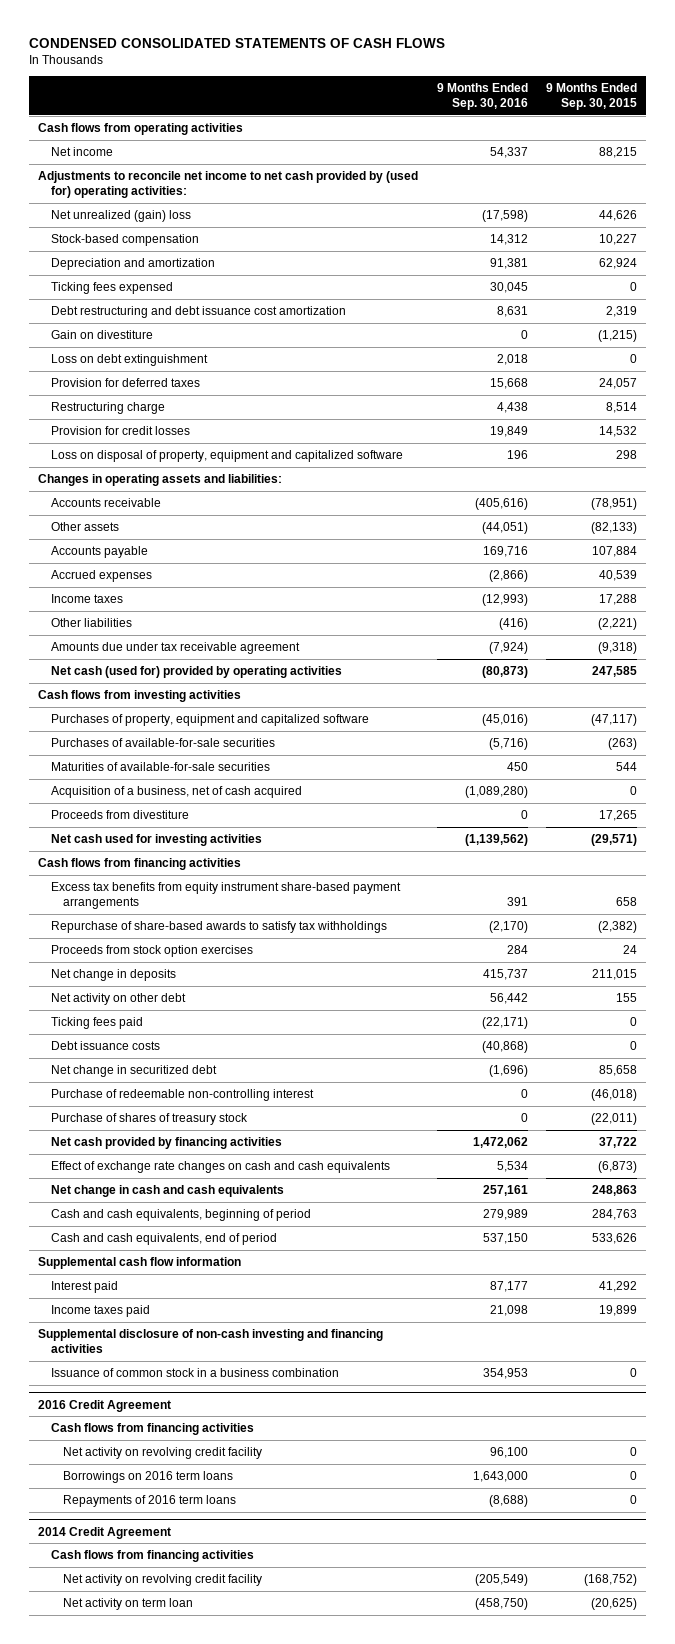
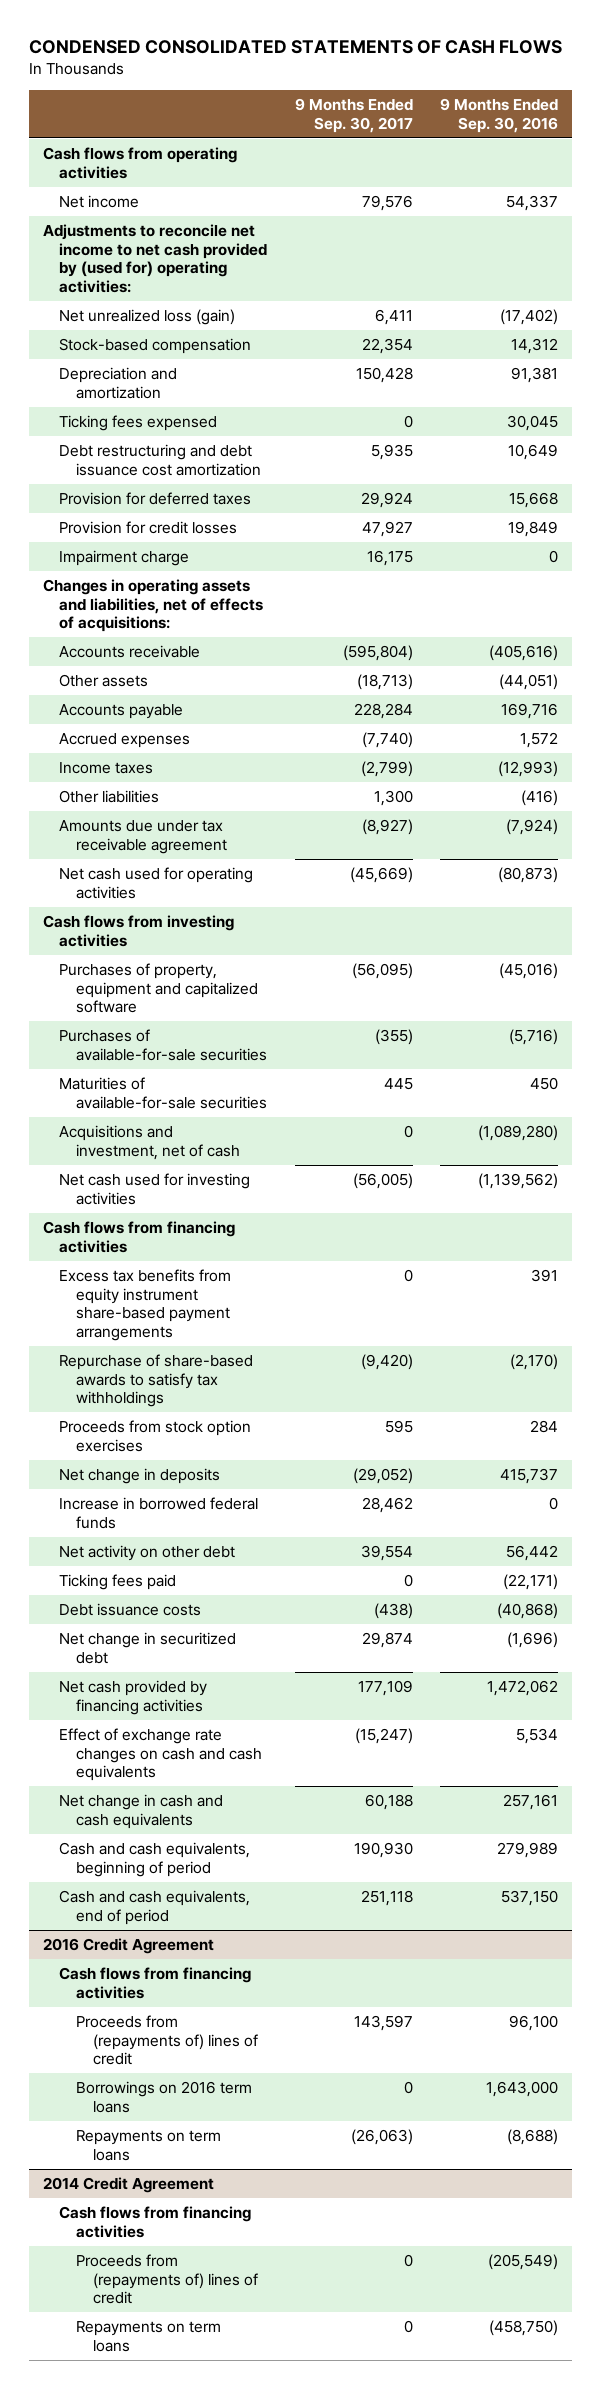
[545,82,637,111] 9 Months Ended Sep. 30, 2015 -> none
none -> [294,98,413,133] 9 Months Ended Sep. 30, 2017
[50,209,191,222] Net unrealized (gain) loss -> [59,309,236,326] Net unrealized loss (gain)
[481,209,528,222] (17,598) -> [499,309,558,326] (17,402)
[50,329,153,339] Gain on divestiture -> none
[50,353,208,366] Loss on debt extinguishment -> none
[496,305,528,317] 8,631 -> [507,444,558,461] 10,649
[50,401,165,414] Restructuring charge -> none
[50,449,403,462] Loss on disposal of property, equipment and capitalized software -> none
none -> [59,550,190,567] Impairment charge
[38,473,283,486] Changes in operating assets and liabilities: -> [42,579,264,633] Changes in operating assets and liabilities, net of effects of acquisitions:
[488,569,528,582] (2,866) -> [519,732,558,749] 1,572
[50,665,342,678] Net cash (used for) provided by operating activities -> [59,867,254,899] Net cash used for operating activities
[50,809,189,819] Proceeds from divestiture -> none
[50,785,302,798] Acquisition of a business, net of cash acquired -> [59,1125,241,1160] Acquisitions and investment, net of cash
none -> [59,1497,259,1529] Increase in borrowed federal funds
[50,1088,314,1101] Purchase of redeemable non-controlling interest -> none
[50,1112,248,1125] Purchase of shares of treasury stock -> none
[38,1256,242,1269] Supplemental cash flow information -> none
[50,1280,118,1293] Interest paid -> none
[50,1304,150,1317] Income taxes paid -> none
[38,1328,384,1354] Supplemental disclosure of non-cash investing and financing activities -> none
[50,1367,339,1377] Issuance of common stock in a business combination -> none
[63,1446,263,1459] Net activity on revolving credit facility -> [76,2015,258,2066] Proceeds from (repayments of) lines of credit
[63,1494,237,1507] Repayments of 2016 term loans -> [76,2130,222,2161] Repayments on term loans
[63,1573,263,1586] Net activity on revolving credit facility -> [76,2254,258,2305] Proceeds from (repayments of) lines of credit
[63,1597,194,1610] Net activity on term loan -> [76,2321,222,2352] Repayments on term loans

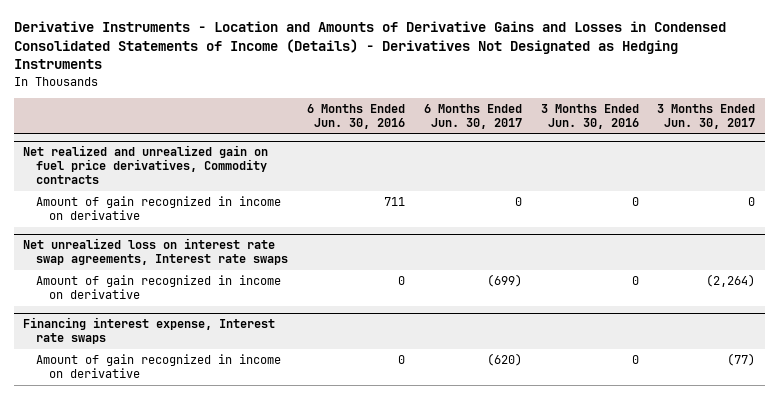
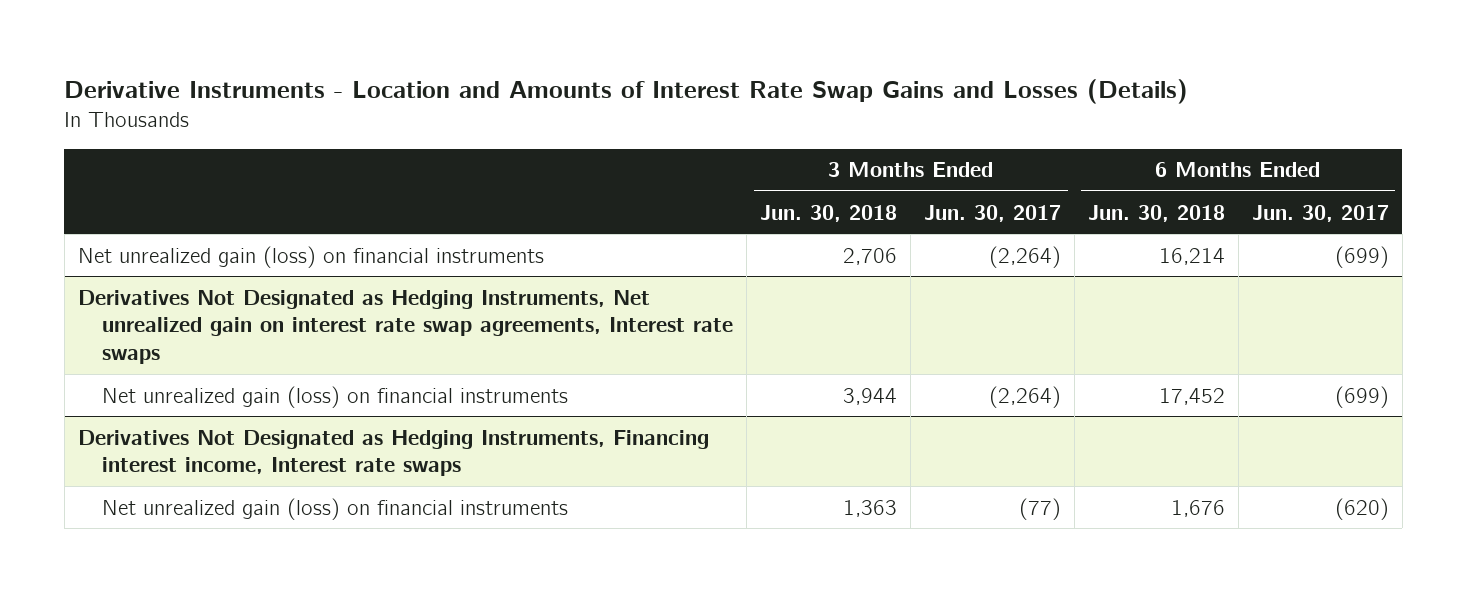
[13,21,726,70] Derivative Instruments - Location and Amounts of Derivative Gains and Losses in Condensed Consolidated Statements of Income (Details) - Derivatives Not Designated as Hedging Instruments -> [64,78,1189,104] Derivative Instruments - Location and Amounts of Interest Rate Swap Gains and Losses (Details)
[306,103,405,129] 6 Months Ended Jun. 30, 2016 -> none
[540,103,639,129] 3 Months Ended Jun. 30, 2016 -> none
none -> [760,204,898,222] Jun. 30, 2018
none -> [1087,204,1225,222] Jun. 30, 2018
[22,145,268,185] Net realized and unrealized gain on fuel price derivatives, Commodity contracts -> none
[36,196,282,221] Amount of gain recognized in income on derivative -> none
[22,238,289,266] Net unrealized loss on interest rate swap agreements, Interest rate swaps -> none
[22,317,275,345] Financing interest expense, Interest rate swaps -> none
none -> [77,245,544,268] Net unrealized gain (loss) on financial instruments
none -> [77,289,734,364] Derivatives Not Designated as Hedging Instruments, Net unrealized gain on interest rate swap agreements, Interest rate swaps
[36,275,282,300] Amount of gain recognized in income on derivative -> [102,385,569,408] Net unrealized gain (loss) on financial instruments
none -> [77,429,709,477] Derivatives Not Designated as Hedging Instruments, Financing interest income, Interest rate swaps
[36,354,282,379] Amount of gain recognized in income on derivative -> [102,497,569,520] Net unrealized gain (loss) on financial instruments

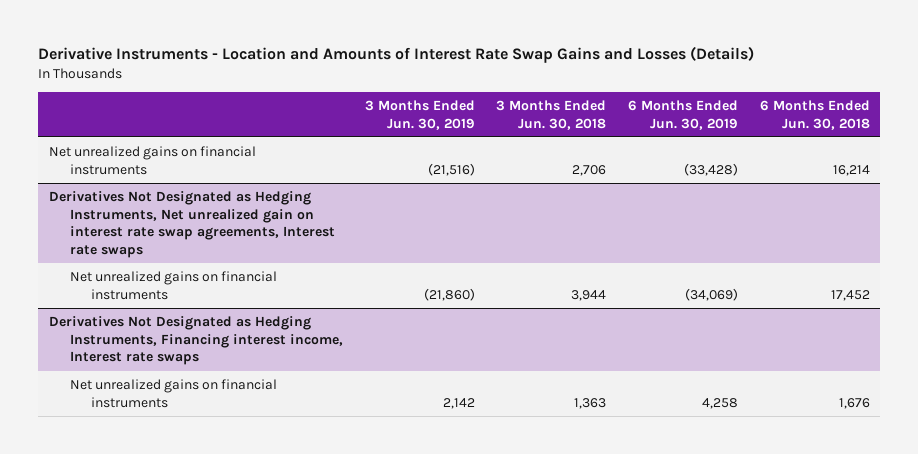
[924,204,1062,222] Jun. 30, 2017 -> none
[1251,204,1389,222] Jun. 30, 2017 -> none
none -> [364,99,475,130] 3 Months Ended Jun. 30, 2019
none -> [627,99,738,130] 6 Months Ended Jun. 30, 2019
[77,245,544,268] Net unrealized gain (loss) on financial instruments -> [48,146,256,175] Net unrealized gains on financial instruments
[102,385,569,408] Net unrealized gain (loss) on financial instruments -> [70,271,278,300] Net unrealized gains on financial instruments
[102,497,569,520] Net unrealized gain (loss) on financial instruments -> [70,379,278,408] Net unrealized gains on financial instruments

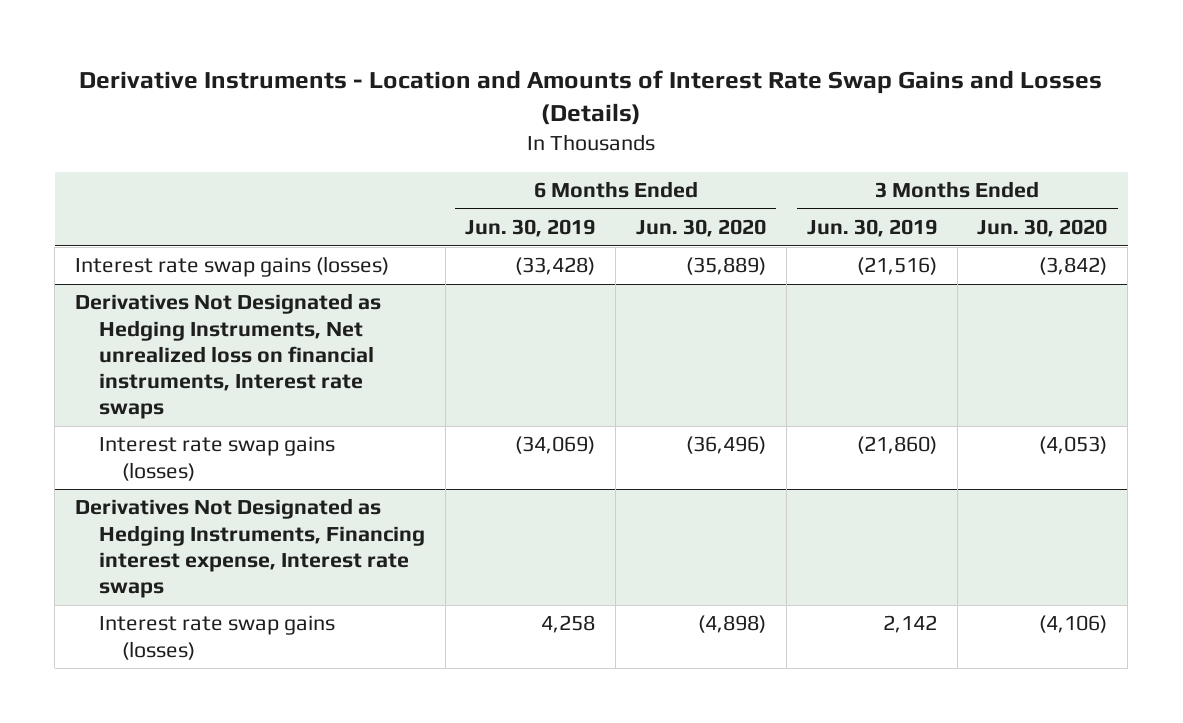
[496,99,607,130] 3 Months Ended Jun. 30, 2018 -> none
[759,99,870,130] 6 Months Ended Jun. 30, 2018 -> none
none -> [636,219,767,238] Jun. 30, 2020
none -> [977,219,1108,238] Jun. 30, 2020
[48,146,256,175] Net unrealized gains on financial instruments -> [75,256,390,278] Interest rate swap gains (losses)
[48,191,336,259] Derivatives Not Designated as Hedging Instruments, Net unrealized gain on interest rate swap agreements, Interest rate swaps -> [75,293,382,420] Derivatives Not Designated as Hedging Instruments, Net unrealized loss on financial instruments, Interest rate swaps
[70,271,278,300] Net unrealized gains on financial instruments -> [98,436,335,481] Interest rate swap gains (losses)
[48,316,344,366] Derivatives Not Designated as Hedging Instruments, Financing interest income, Interest rate swaps -> [75,498,425,598] Derivatives Not Designated as Hedging Instruments, Financing interest expense, Interest rate swaps
[70,379,278,408] Net unrealized gains on financial instruments -> [98,615,335,660] Interest rate swap gains (losses)

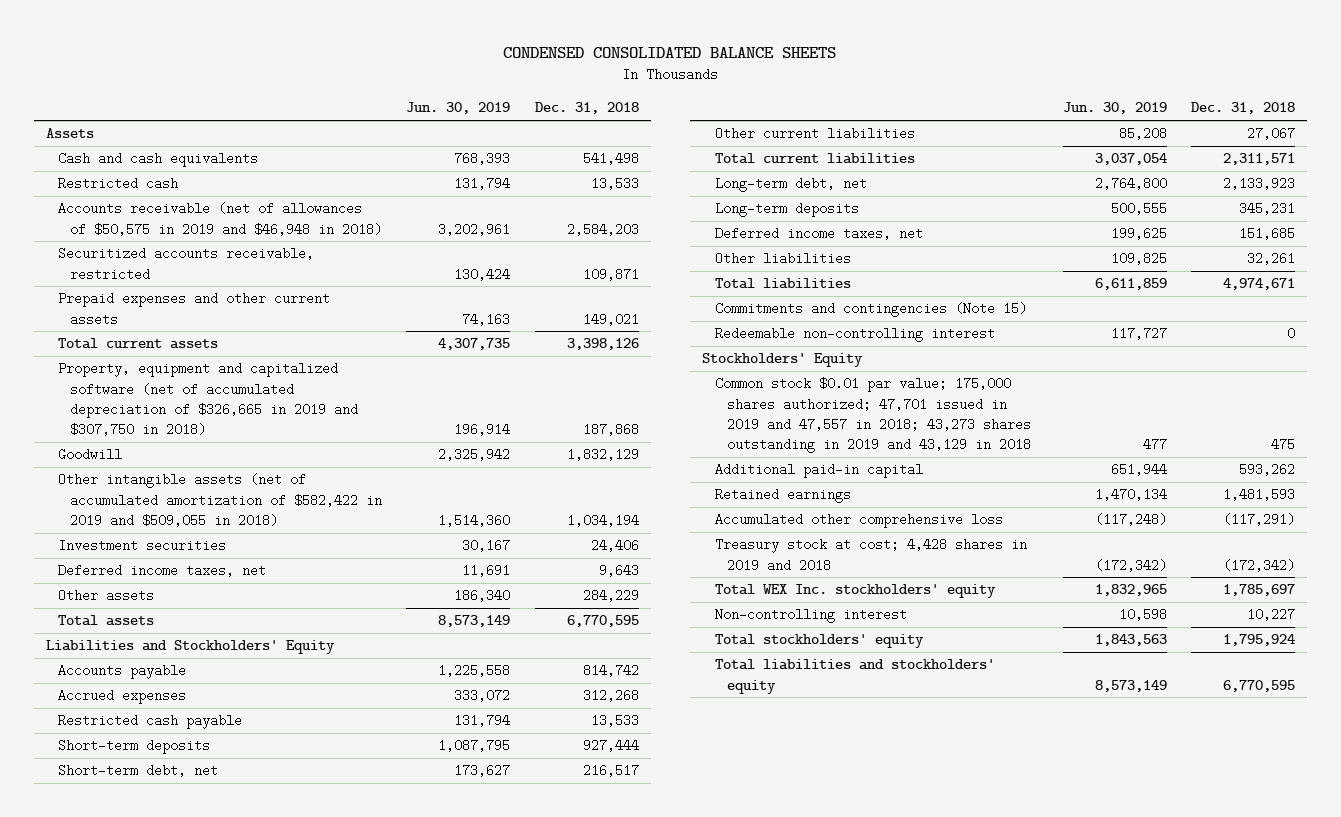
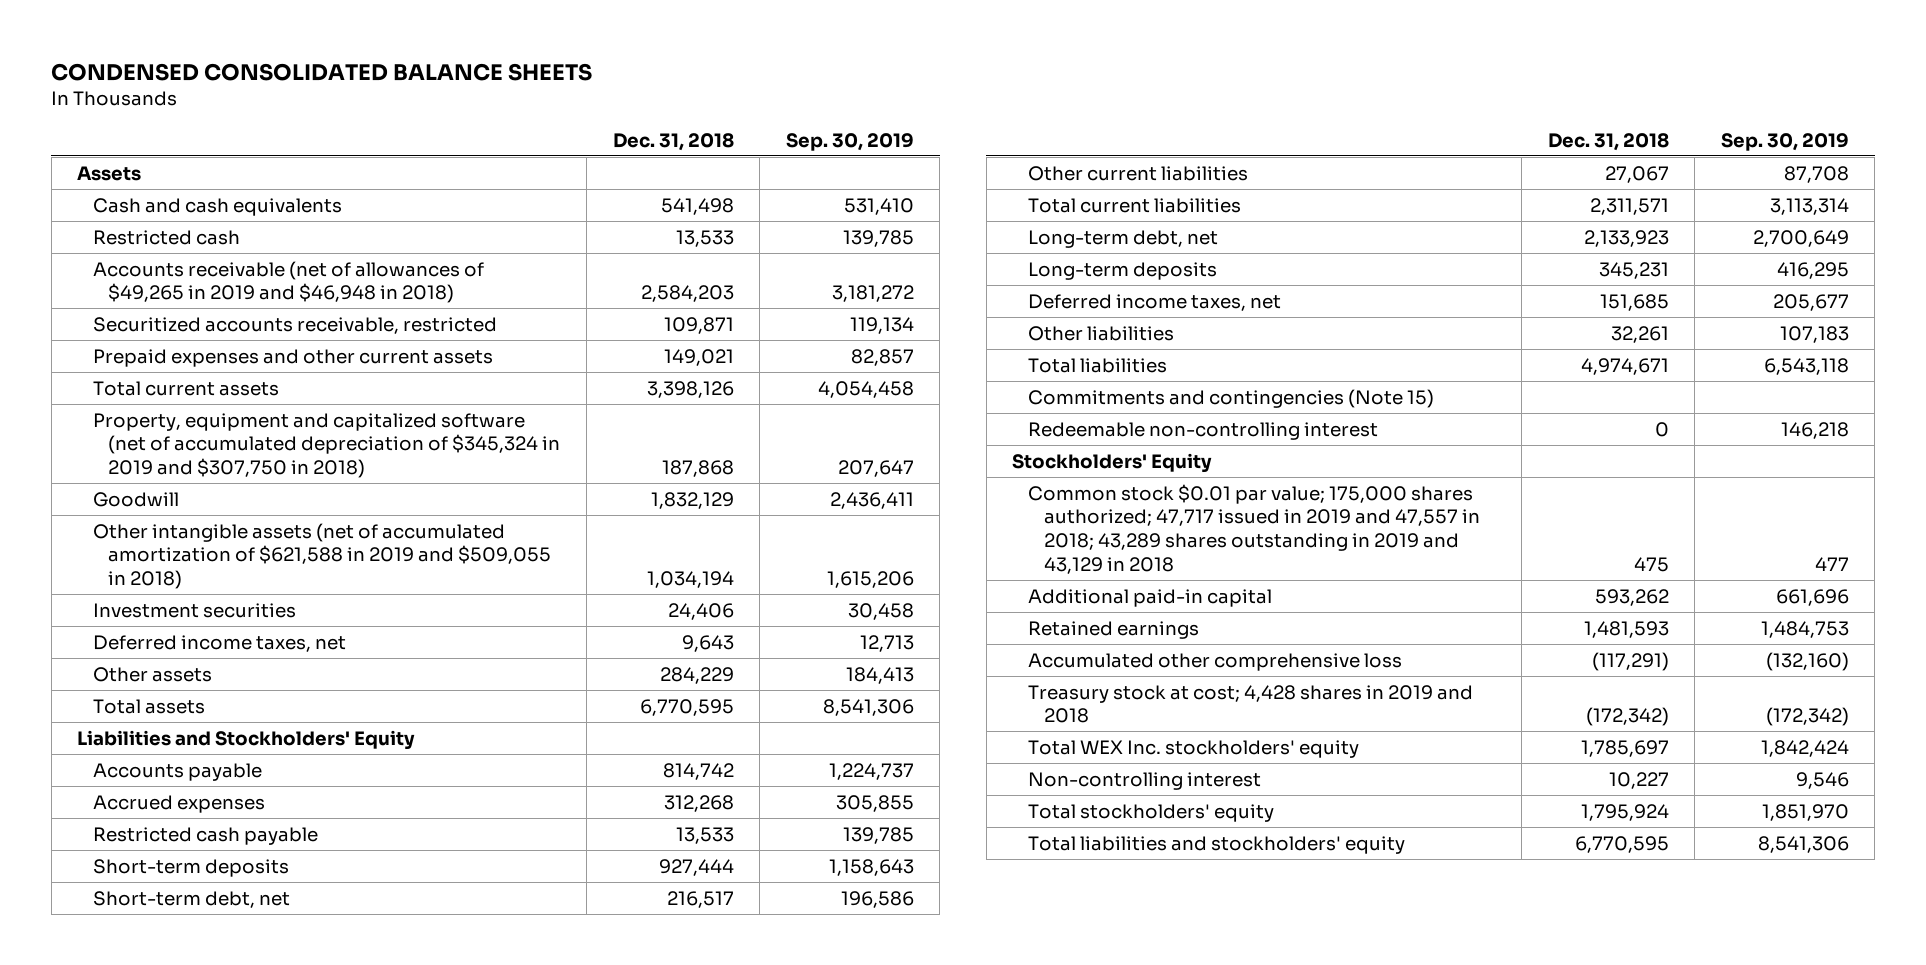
[406,102,511,115] Jun. 30, 2019 -> none
none -> [785,132,914,151] Sep. 30, 2019
[57,202,383,236] Accounts receivable (net of allowances of $50,575 in 2019 and $46,948 in 2018) -> [92,260,484,304] Accounts receivable (net of allowances of $49,265 in 2019 and $46,948 in 2018)
[57,362,359,436] Property, equipment and capitalized software (net of accumulated depreciation of $326,665 in 2019 and $307,750 in 2018) -> [92,412,561,479] Property, equipment and capitalized software (net of accumulated depreciation of $345,324 in 2019 and $307,750 in 2018)
[57,473,383,527] Other intangible assets (net of accumulated amortization of $582,422 in 2019 and $509,055 in 2018) -> [92,522,552,590] Other intangible assets (net of accumulated amortization of $621,588 in 2019 and $509,055 in 2018)
[714,377,1031,453] Common stock $0.01 par value; 175,000 shares authorized; 47,701 issued in 2019 and 47,557 in 2018; 43,273 shares outstanding in 2019 and 43,129 in 2018 -> [1028,483,1480,575] Common stock $0.01 par value; 175,000 shares authorized; 47,717 issued in 2019 and 47,557 in 2018; 43,289 shares outstanding in 2019 and 43,129 in 2018

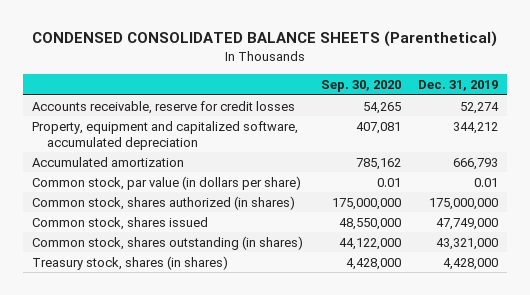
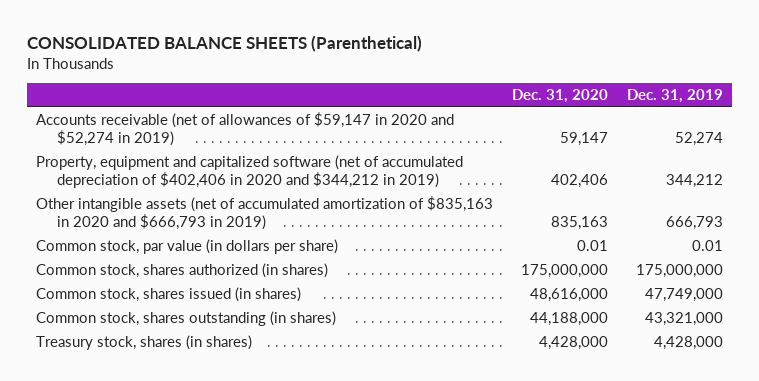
[32,31,498,48] CONDENSED CONSOLIDATED BALANCE SHEETS (Parenthetical) -> [27,35,423,53] CONSOLIDATED BALANCE SHEETS (Parenthetical)
[320,80,401,93] Sep. 30, 2020 -> none
none -> [512,89,609,104] Dec. 31, 2020
[31,100,295,114] Accounts receivable, reserve for credit losses -> [36,111,455,147] Accounts receivable (net of allowances of $59,147 in 2020 and $52,274 in 2019)
[31,120,298,150] Property, equipment and capitalized software, accumulated depreciation -> [36,154,464,189] Property, equipment and capitalized software (net of accumulated depreciation of $402,406 in 2020 and $344,212 in 2019)
[31,156,184,167] Accumulated amortization -> [36,195,494,231] Other intangible assets (net of accumulated amortization of $835,163 in 2020 and $666,793 in 2019)
[31,216,208,230] Common stock, shares issued -> [36,286,302,302] Common stock, shares issued (in shares)

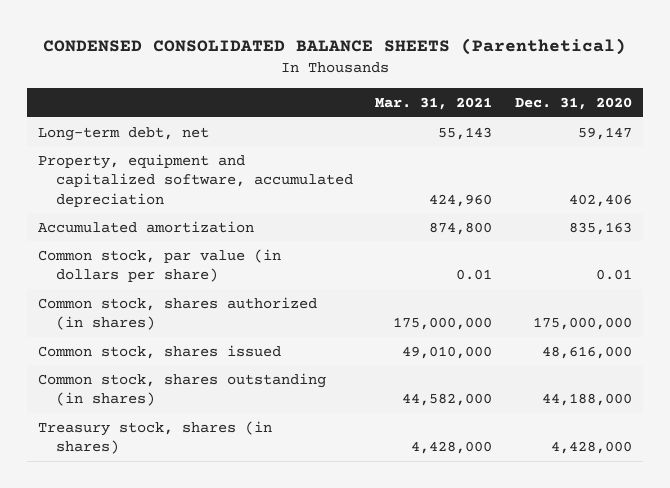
[27,35,423,53] CONSOLIDATED BALANCE SHEETS (Parenthetical) -> [43,38,627,56] CONDENSED CONSOLIDATED BALANCE SHEETS (Parenthetical)
[626,89,723,104] Dec. 31, 2019 -> none
none -> [375,96,493,110] Mar. 31, 2021
[36,111,455,147] Accounts receivable (net of allowances of $59,147 in 2020 and $52,274 in 2019) -> [38,126,210,141] Long-term debt, net
[36,154,464,189] Property, equipment and capitalized software (net of accumulated depreciation of $402,406 in 2020 and $344,212 in 2019) -> [38,153,353,207] Property, equipment and capitalized software, accumulated depreciation
[36,195,494,231] Other intangible assets (net of accumulated amortization of $835,163 in 2020 and $666,793 in 2019) -> [38,220,255,233] Accumulated amortization
[36,286,302,302] Common stock, shares issued (in shares) -> [38,344,282,359] Common stock, shares issued

